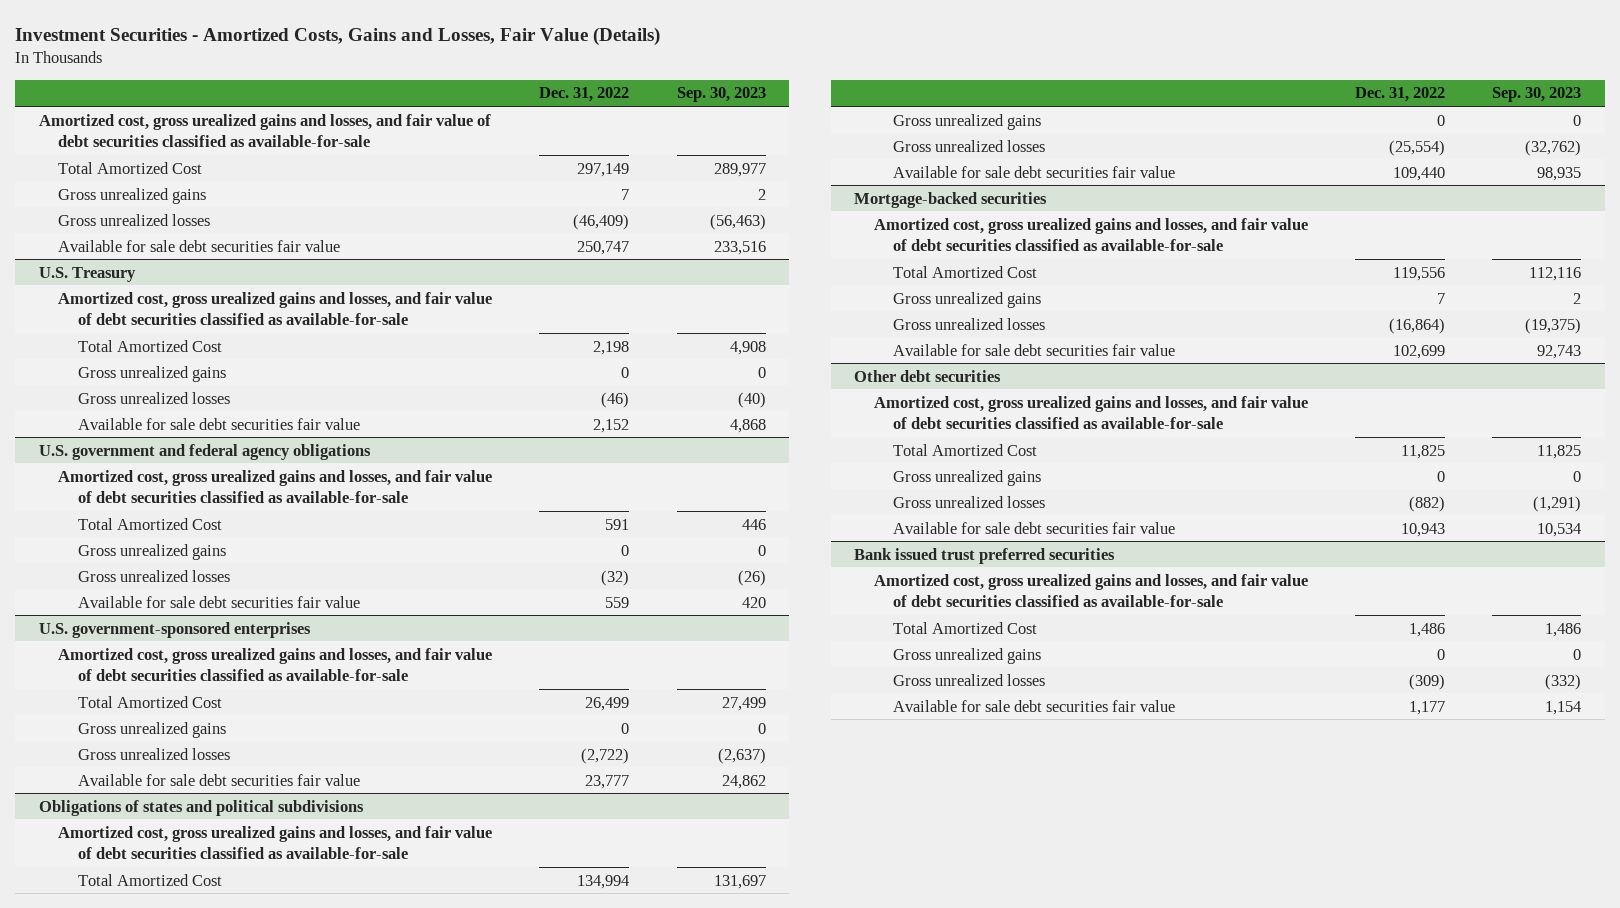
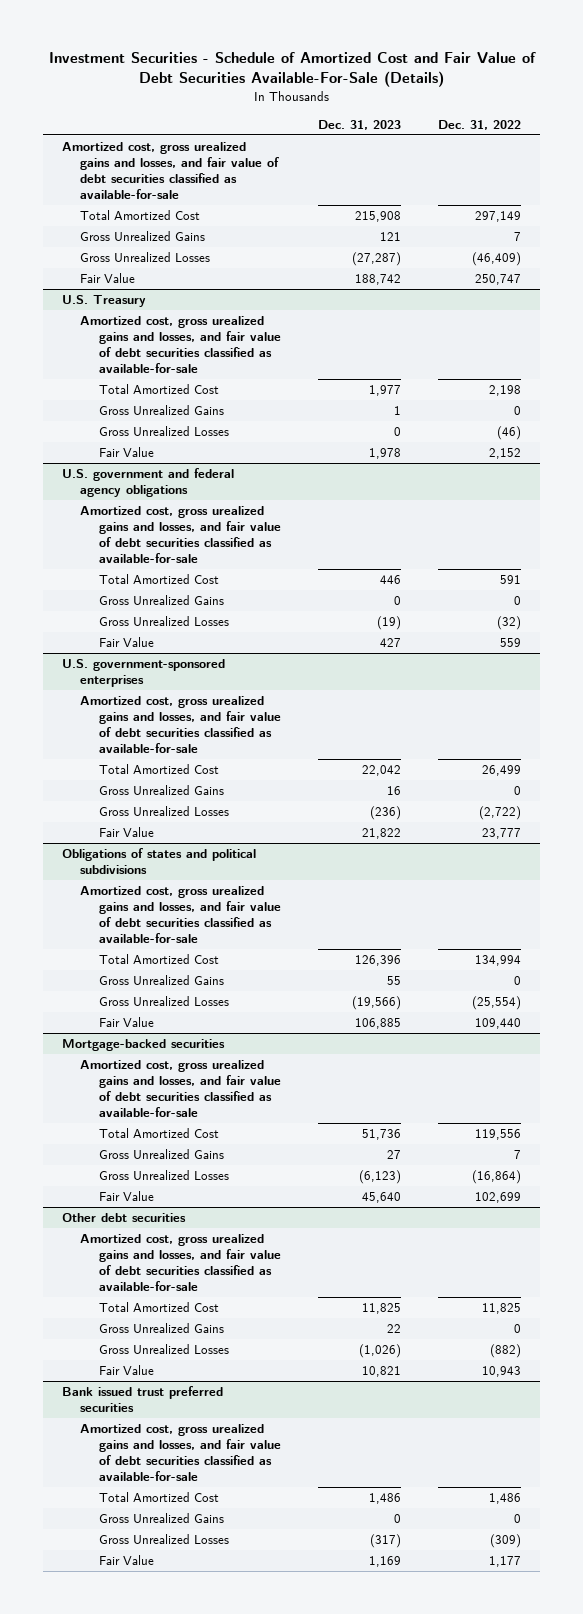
[15,26,661,46] Investment Securities - Amortized Costs, Gains and Losses, Fair Value (Details) -> [48,52,536,88] Investment Securities - Schedule of Amortized Cost and Fair Value of Debt Securities Available-For-Sale (Details)
[676,87,766,103] Sep. 30, 2023 -> none
none -> [318,119,402,130] Dec. 31, 2023
[58,187,207,204] Gross unrealized gains -> [80,230,206,241] Gross Unrealized Gains
[58,213,211,226] Gross unrealized losses -> [80,251,211,262] Gross Unrealized Losses
[58,239,341,252] Available for sale debt securities fair value -> [80,272,136,283] Fair Value
[77,365,226,382] Gross unrealized gains -> [98,404,224,415] Gross Unrealized Gains
[77,391,230,404] Gross unrealized losses -> [98,425,229,436] Gross Unrealized Losses
[77,417,360,430] Available for sale debt securities fair value -> [98,446,154,457] Fair Value
[77,543,226,560] Gross unrealized gains -> [98,594,224,605] Gross Unrealized Gains
[77,569,230,582] Gross unrealized losses -> [98,615,229,626] Gross Unrealized Losses
[77,595,360,608] Available for sale debt securities fair value -> [98,636,154,647] Fair Value
[77,721,226,738] Gross unrealized gains -> [98,784,224,795] Gross Unrealized Gains
[77,747,230,760] Gross unrealized losses -> [98,805,229,816] Gross Unrealized Losses
[77,773,360,786] Available for sale debt securities fair value -> [98,826,154,837] Fair Value
[893,113,1042,130] Gross unrealized gains -> [98,974,224,985] Gross Unrealized Gains
[893,139,1046,152] Gross unrealized losses -> [98,995,229,1006] Gross Unrealized Losses
[893,165,1176,178] Available for sale debt securities fair value -> [98,1016,154,1027] Fair Value
[893,291,1042,308] Gross unrealized gains -> [98,1148,224,1159] Gross Unrealized Gains
[893,317,1046,330] Gross unrealized losses -> [98,1169,229,1180] Gross Unrealized Losses
[893,343,1176,356] Available for sale debt securities fair value -> [98,1190,154,1201] Fair Value
[893,469,1042,486] Gross unrealized gains -> [98,1322,224,1333] Gross Unrealized Gains
[893,495,1046,508] Gross unrealized losses -> [98,1343,229,1354] Gross Unrealized Losses
[893,521,1176,534] Available for sale debt securities fair value -> [98,1364,154,1375] Fair Value
[893,647,1042,664] Gross unrealized gains -> [98,1512,224,1523] Gross Unrealized Gains
[893,673,1046,686] Gross unrealized losses -> [98,1533,229,1544] Gross Unrealized Losses
[893,699,1176,712] Available for sale debt securities fair value -> [98,1554,154,1565] Fair Value

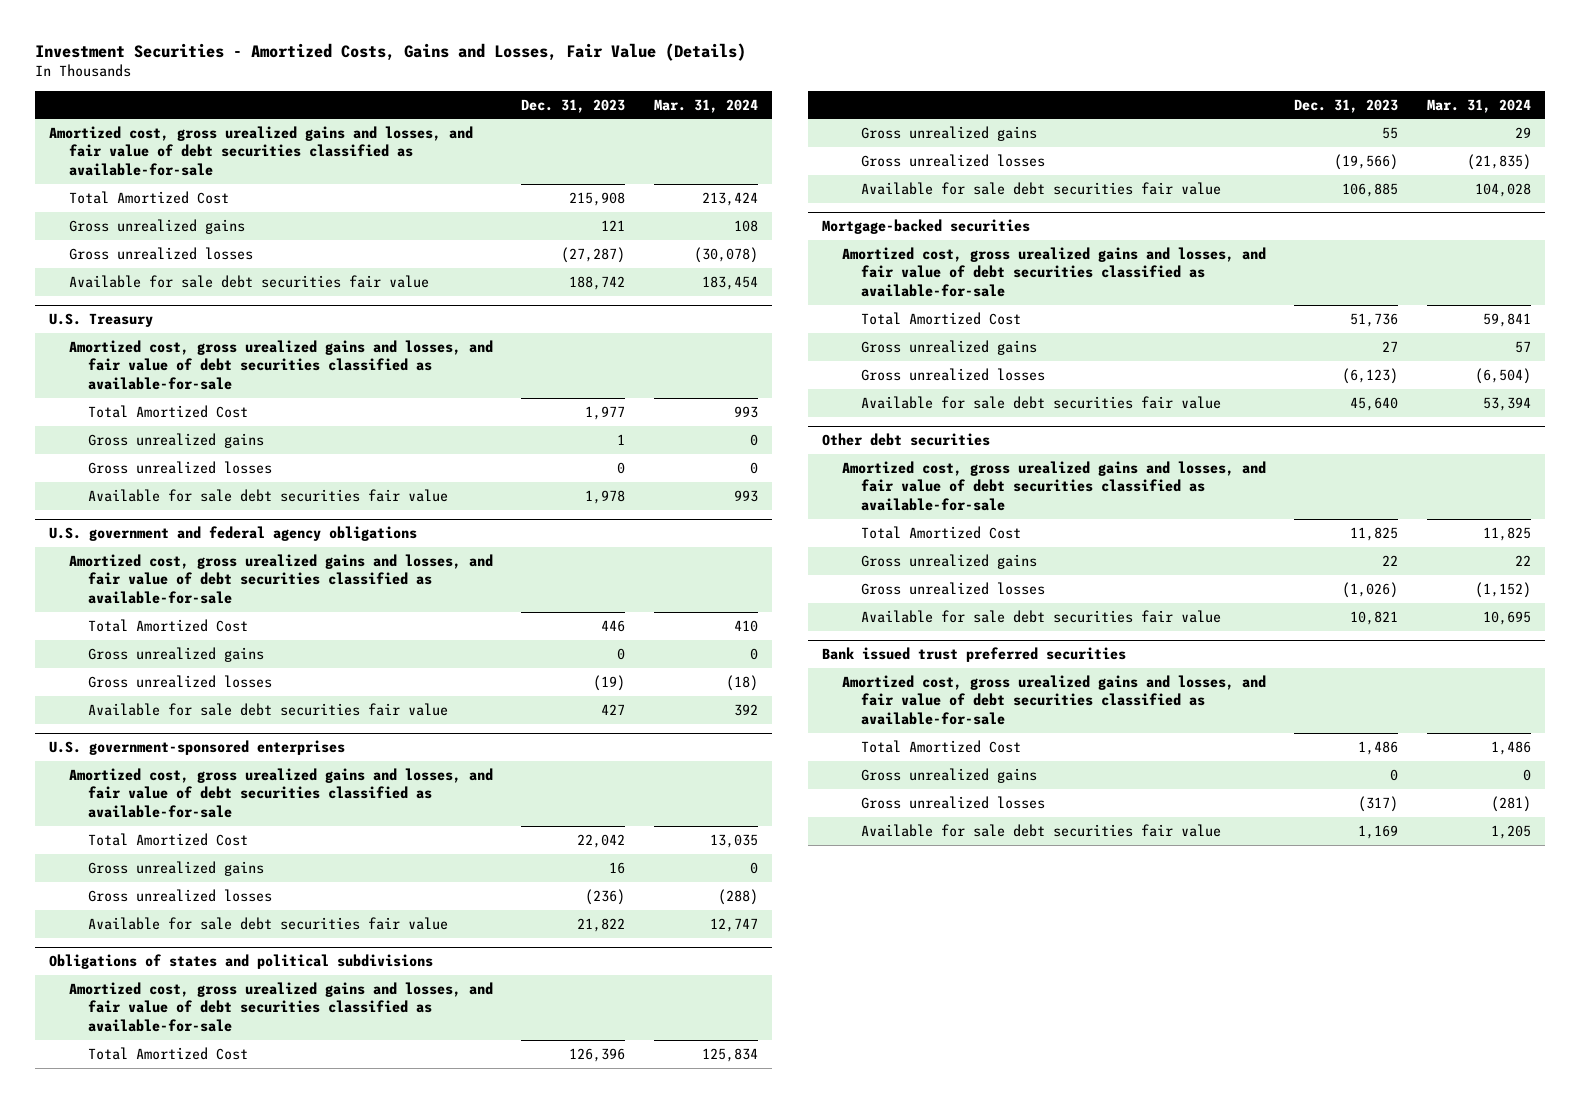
[48,52,536,88] Investment Securities - Schedule of Amortized Cost and Fair Value of Debt Securities Available-For-Sale (Details) -> [35,43,747,62] Investment Securities - Amortized Costs, Gains and Losses, Fair Value (Details)
[438,119,522,130] Dec. 31, 2022 -> none
none -> [653,98,758,113] Mar. 31, 2024
[80,230,206,241] Gross Unrealized Gains -> [68,218,245,234] Gross unrealized gains
[80,251,211,262] Gross Unrealized Losses -> [68,246,253,260] Gross unrealized losses
[80,272,136,283] Fair Value -> [68,274,429,288] Available for sale debt securities fair value
[98,404,224,415] Gross Unrealized Gains -> [88,432,265,448] Gross unrealized gains
[98,425,229,436] Gross Unrealized Losses -> [88,460,273,474] Gross unrealized losses
[98,446,154,457] Fair Value -> [88,488,449,502] Available for sale debt securities fair value
[98,594,224,605] Gross Unrealized Gains -> [88,646,265,662] Gross unrealized gains
[98,615,229,626] Gross Unrealized Losses -> [88,674,273,688] Gross unrealized losses
[98,636,154,647] Fair Value -> [88,702,449,716] Available for sale debt securities fair value
[98,784,224,795] Gross Unrealized Gains -> [88,860,265,876] Gross unrealized gains
[98,805,229,816] Gross Unrealized Losses -> [88,888,273,902] Gross unrealized losses
[98,826,154,837] Fair Value -> [88,916,449,930] Available for sale debt securities fair value
[98,974,224,985] Gross Unrealized Gains -> [861,125,1038,141] Gross unrealized gains
[98,995,229,1006] Gross Unrealized Losses -> [861,153,1046,167] Gross unrealized losses
[98,1016,154,1027] Fair Value -> [861,181,1222,195] Available for sale debt securities fair value
[98,1148,224,1159] Gross Unrealized Gains -> [861,339,1038,355] Gross unrealized gains
[98,1169,229,1180] Gross Unrealized Losses -> [861,367,1046,381] Gross unrealized losses
[98,1190,154,1201] Fair Value -> [861,395,1222,409] Available for sale debt securities fair value
[98,1322,224,1333] Gross Unrealized Gains -> [861,553,1038,569] Gross unrealized gains
[98,1343,229,1354] Gross Unrealized Losses -> [861,581,1046,595] Gross unrealized losses
[98,1364,154,1375] Fair Value -> [861,609,1222,623] Available for sale debt securities fair value
[98,1512,224,1523] Gross Unrealized Gains -> [861,767,1038,783] Gross unrealized gains
[98,1533,229,1544] Gross Unrealized Losses -> [861,795,1046,809] Gross unrealized losses
[98,1554,154,1565] Fair Value -> [861,823,1222,837] Available for sale debt securities fair value

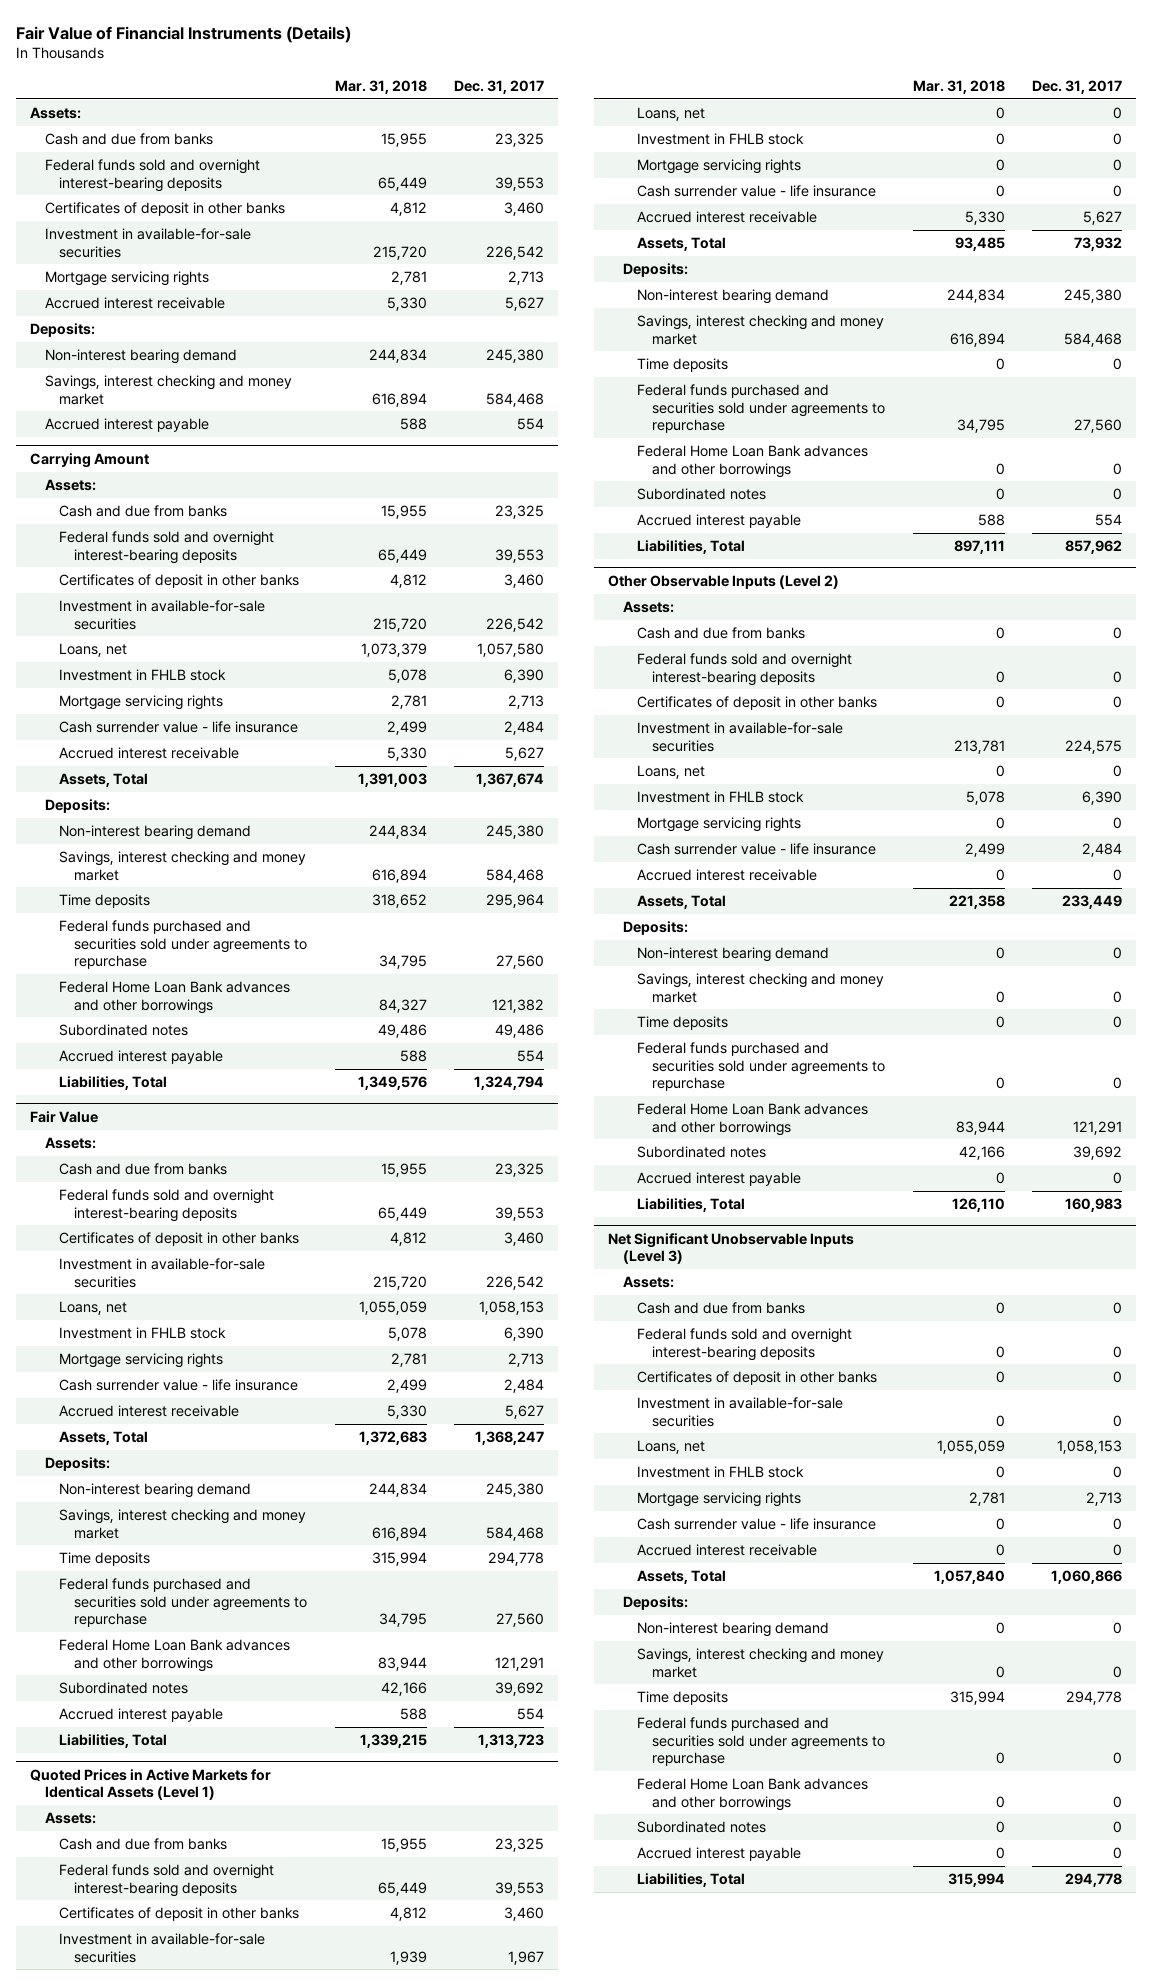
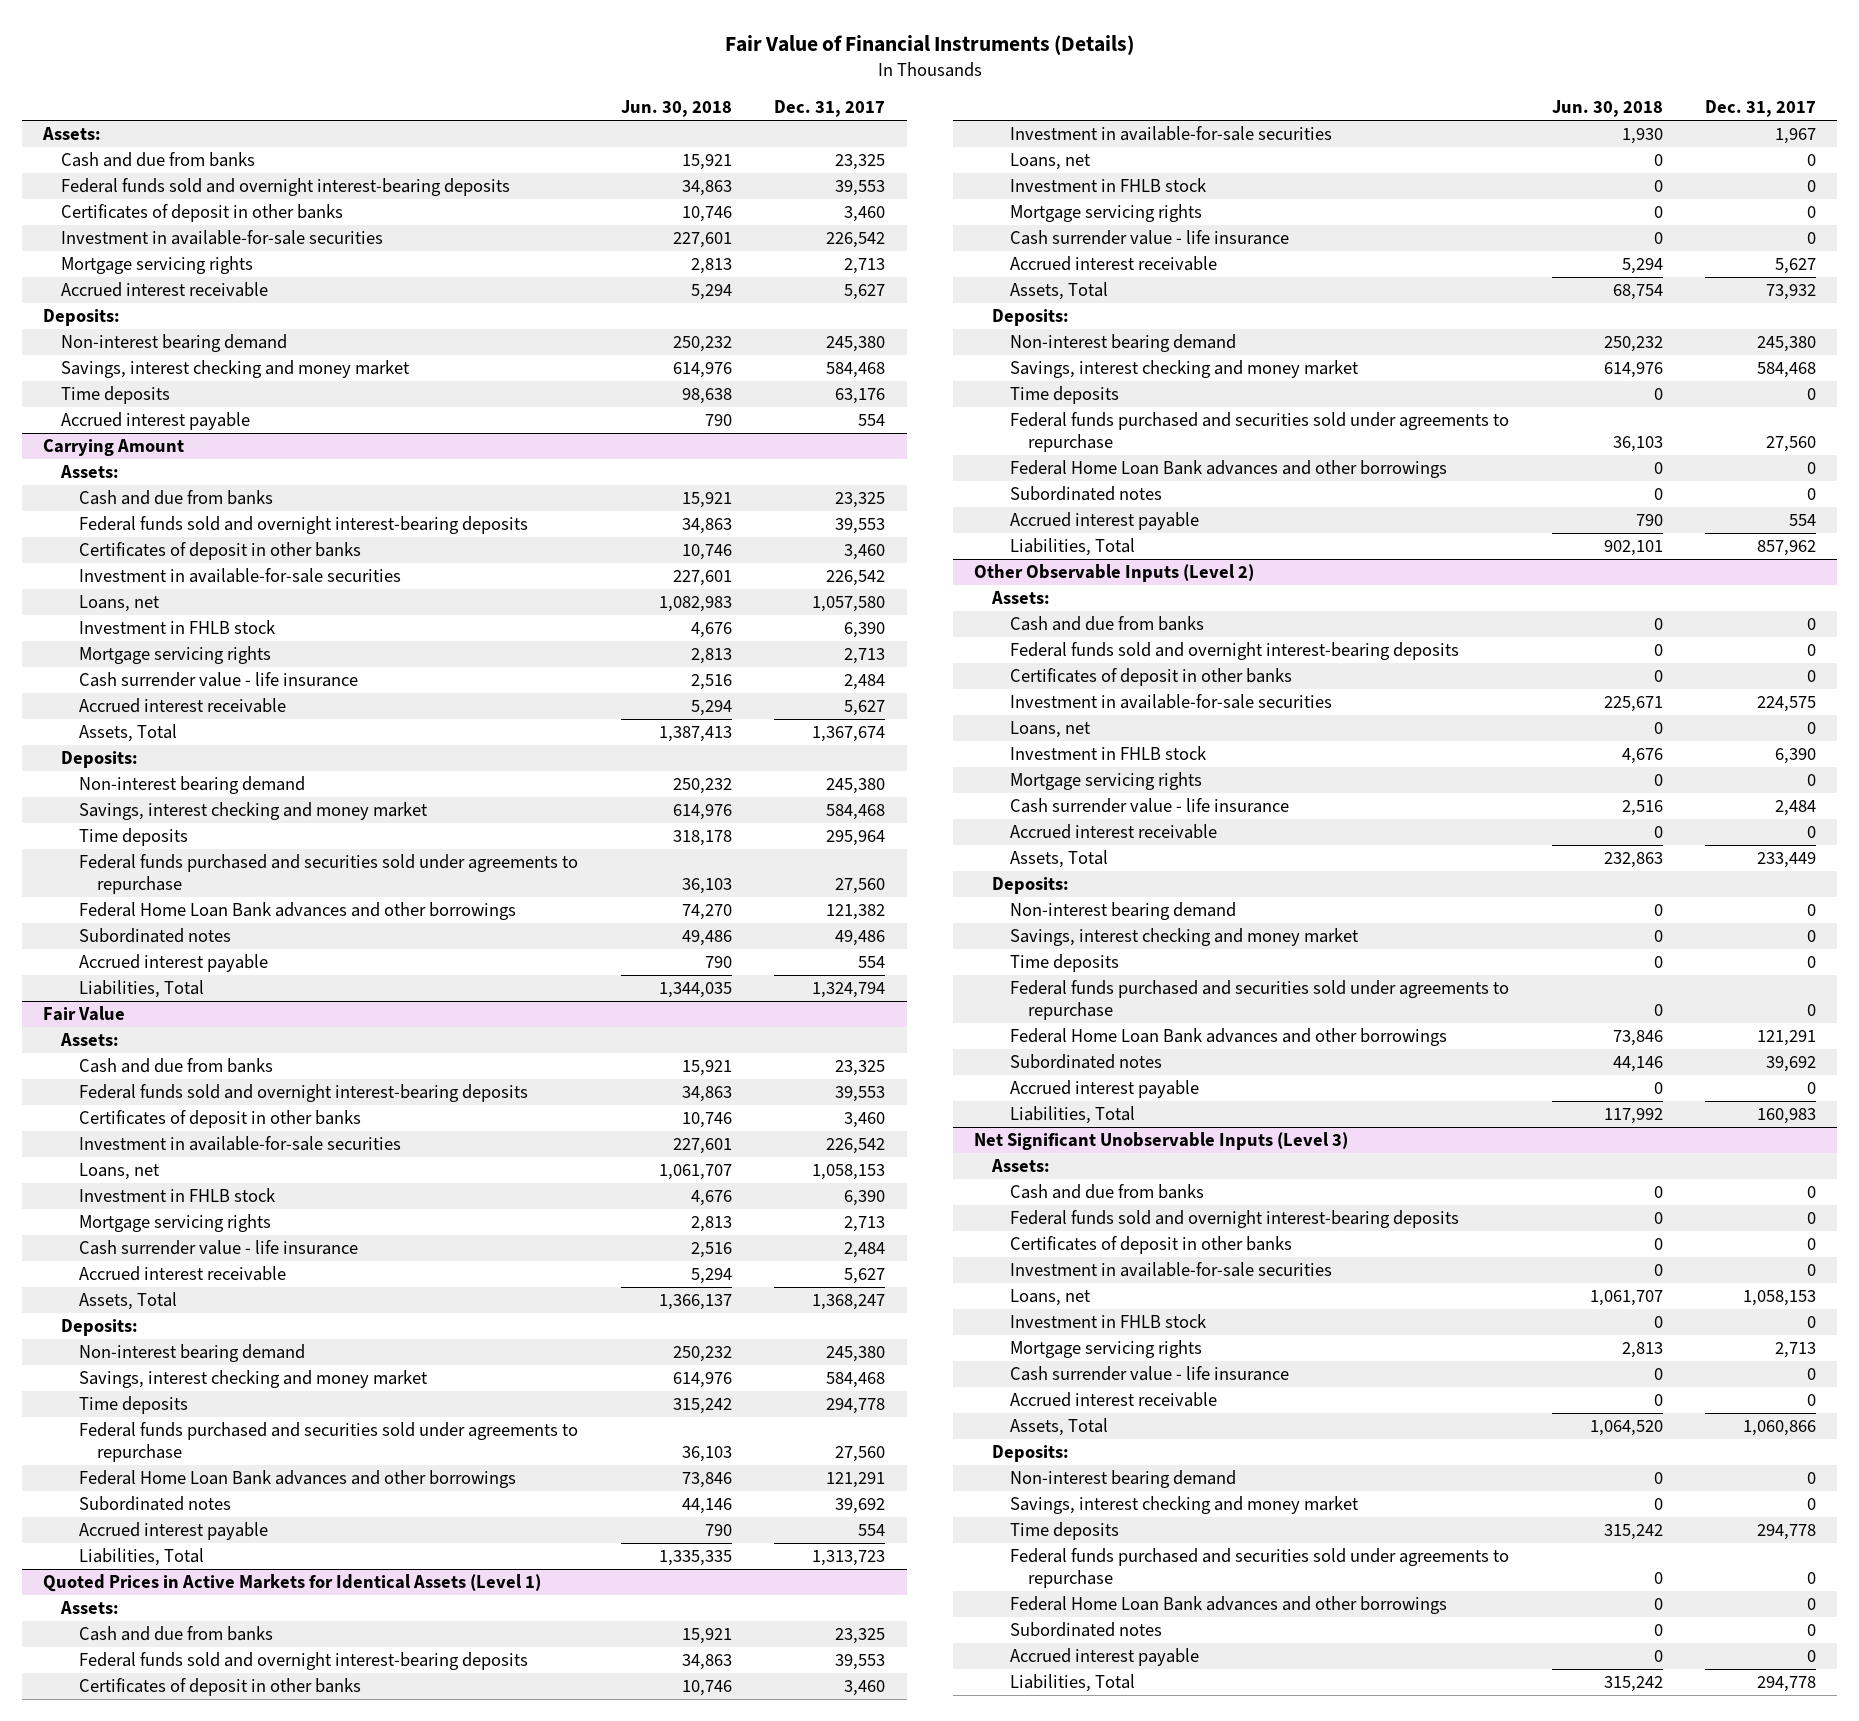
[334,79,427,94] Mar. 31, 2018 -> none
none -> [620,100,732,118] Jun. 30, 2018
none -> [61,386,171,405] Time deposits

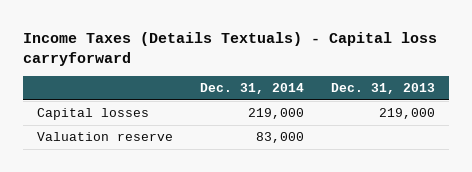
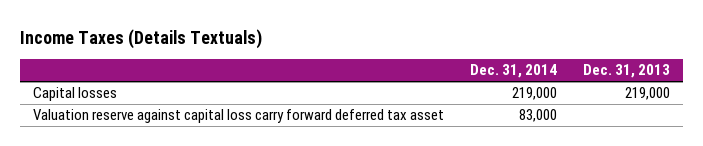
[23,32,438,67] Income Taxes (Details Textuals) - Capital loss carryforward -> [20,28,263,49] Income Taxes (Details Textuals)
[36,132,173,142] Valuation reserve -> [33,109,445,124] Valuation reserve against capital loss carry forward deferred tax asset

